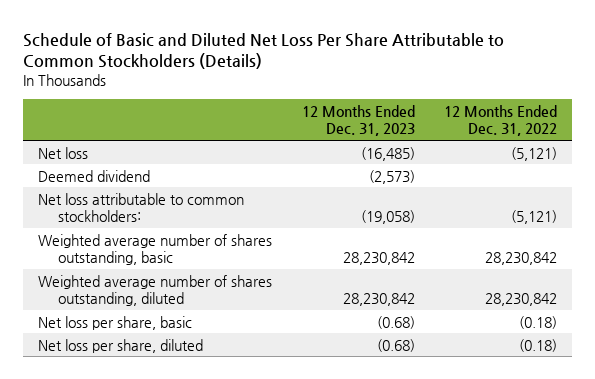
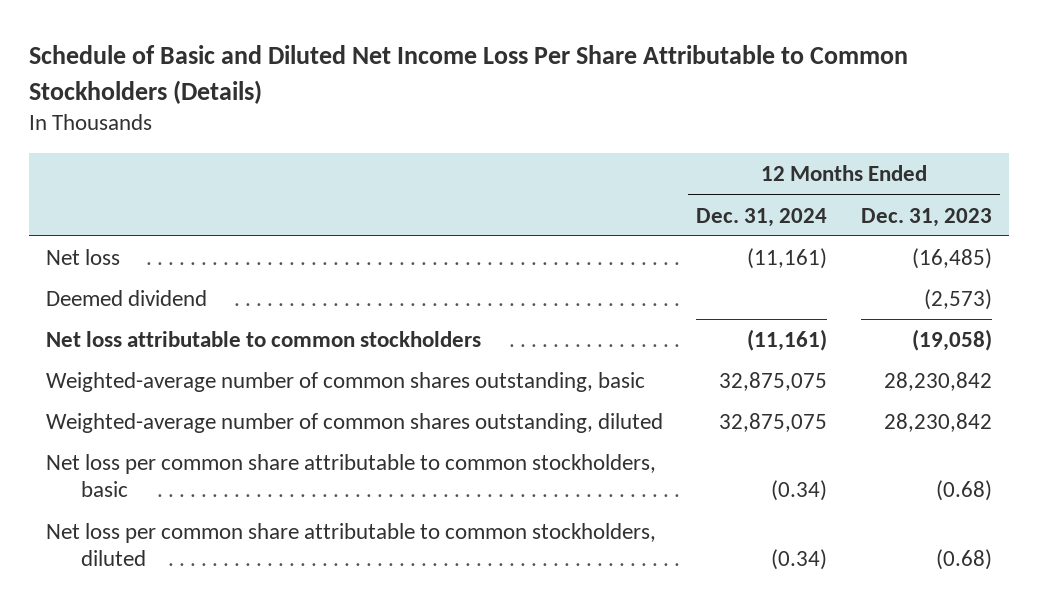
[23,32,505,70] Schedule of Basic and Diluted Net Loss Per Share Attributable to Common Stockholders (Details) -> [29,45,909,104] Schedule of Basic and Diluted Net Income Loss Per Share Attributable to Common Stockholders (Details)
[444,104,558,137] 12 Months Ended Dec. 31, 2022 -> none
none -> [696,207,828,227] Dec. 31, 2024
[37,192,244,223] Net loss attributable to common stockholders: -> [45,331,481,348] Net loss attributable to common stockholders
[37,233,272,266] Weighted average number of shares outstanding, basic -> [45,372,645,393] Weighted-average number of common shares outstanding, basic
[37,274,272,307] Weighted average number of shares outstanding, diluted -> [45,413,663,434] Weighted-average number of common shares outstanding, diluted
[37,315,192,330] Net loss per share, basic -> [45,454,656,498] Net loss per common share attributable to common stockholders, basic
[37,338,203,353] Net loss per share, diluted -> [45,523,656,567] Net loss per common share attributable to common stockholders, diluted

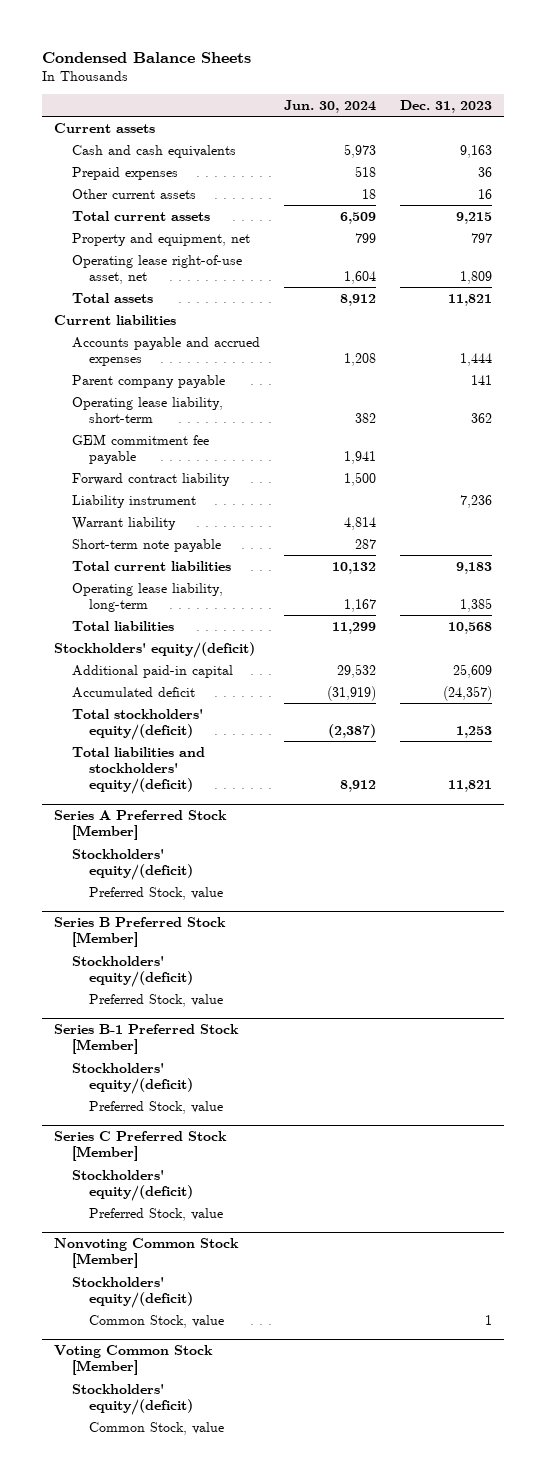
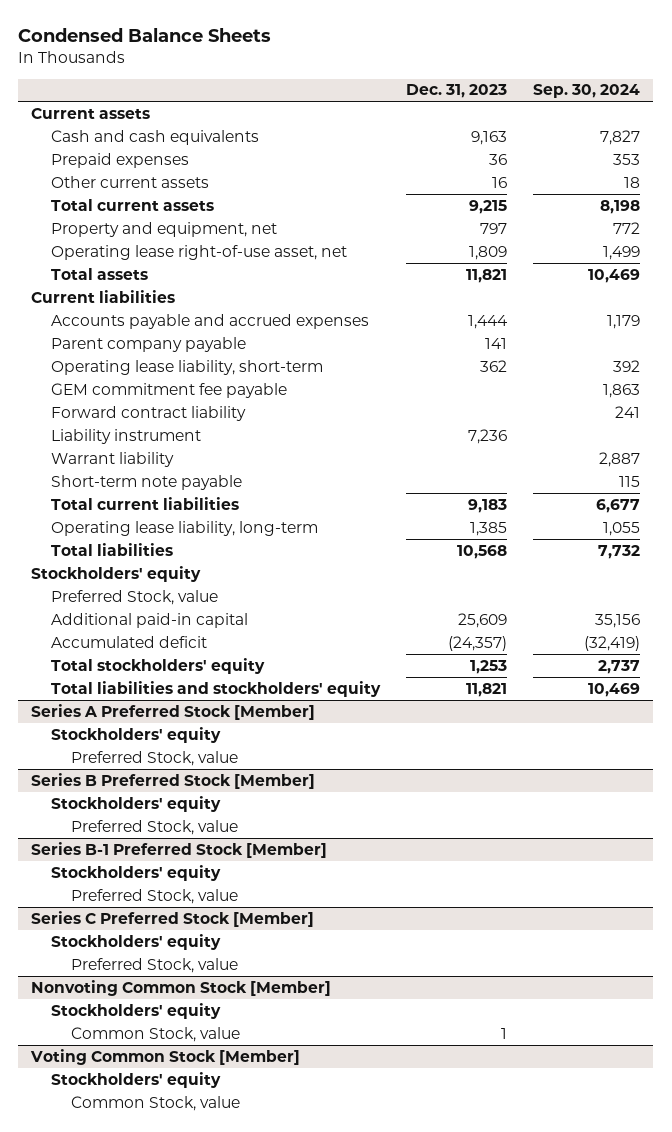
[283,99,376,113] Jun. 30, 2024 -> none
none -> [533,84,641,99] Sep. 30, 2024
[53,641,255,658] Stockholders' equity/(deficit) -> [31,565,202,582] Stockholders' equity
none -> [51,589,219,605] Preferred Stock, value
[71,708,203,740] Total stockholders' equity/(deficit) -> [51,657,266,674] Total stockholders' equity
[71,746,205,795] Total liabilities and stockholders' equity/(deficit) -> [51,680,382,697] Total liabilities and stockholders' equity
[71,848,194,880] Stockholders' equity/(deficit) -> [51,726,222,743] Stockholders' equity
[71,955,194,987] Stockholders' equity/(deficit) -> [51,795,222,812] Stockholders' equity
[71,1062,194,1094] Stockholders' equity/(deficit) -> [51,864,222,881] Stockholders' equity
[71,1169,194,1201] Stockholders' equity/(deficit) -> [51,933,222,950] Stockholders' equity
[71,1276,194,1308] Stockholders' equity/(deficit) -> [51,1002,222,1019] Stockholders' equity
[71,1383,194,1415] Stockholders' equity/(deficit) -> [51,1071,222,1088] Stockholders' equity

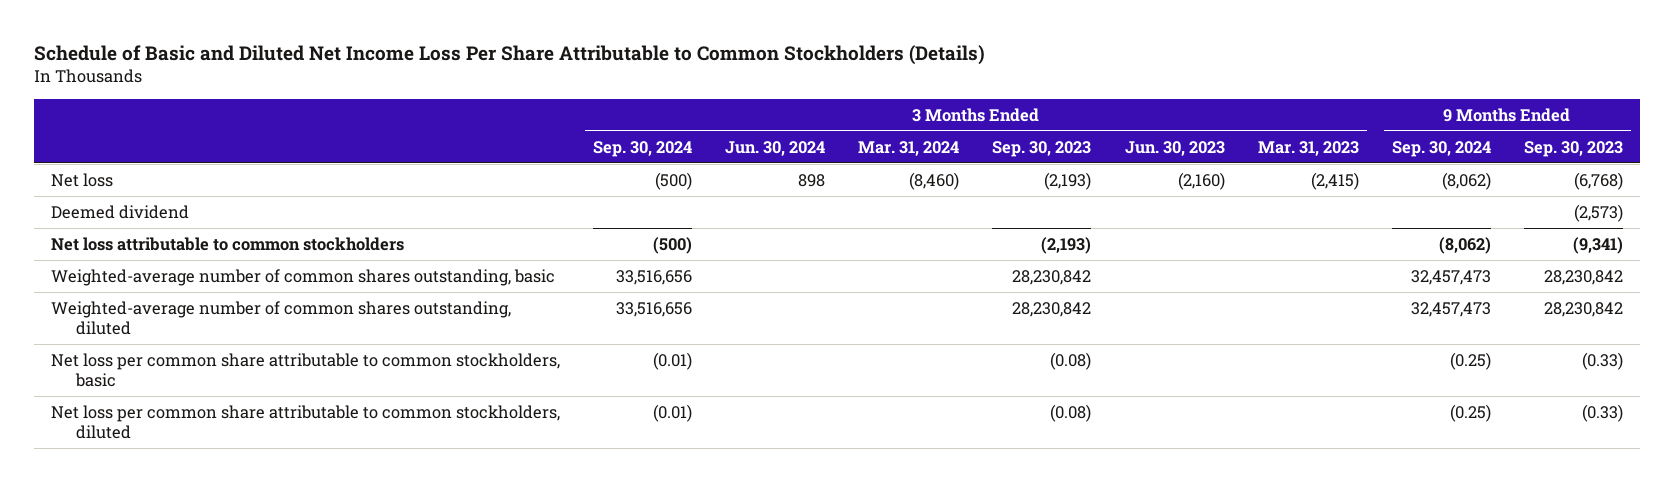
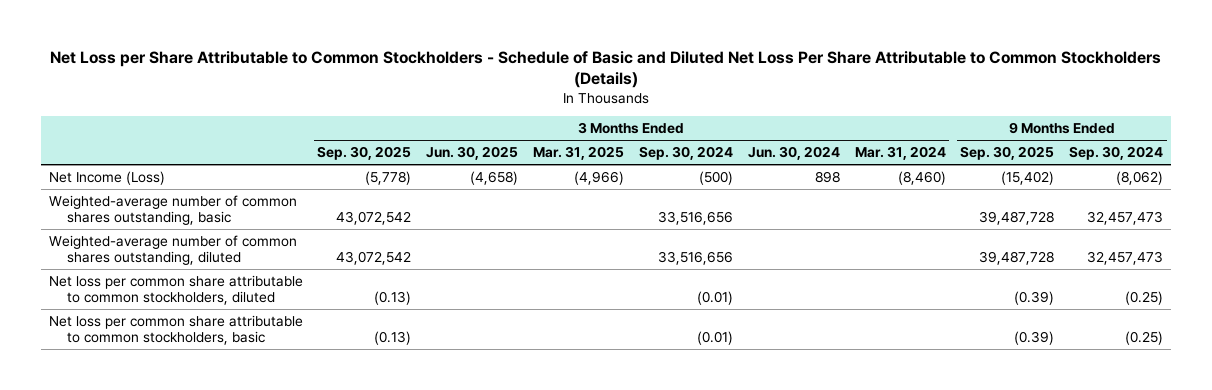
[34,45,986,66] Schedule of Basic and Diluted Net Income Loss Per Share Attributable to Common Stockholders (Details) -> [49,50,1161,88] Net Loss per Share Attributable to Common Stockholders - Schedule of Basic and Diluted Net Loss Per Share Attributable to Common Stockholders (Details)
[992,140,1092,157] Sep. 30, 2023 -> none
[1124,140,1225,156] Jun. 30, 2023 -> none
[1257,140,1359,156] Mar. 31, 2023 -> none
[1523,140,1623,157] Sep. 30, 2023 -> none
none -> [317,146,412,161] Sep. 30, 2025
none -> [426,146,519,161] Jun. 30, 2025
none -> [533,146,625,161] Mar. 31, 2025
none -> [960,146,1055,161] Sep. 30, 2025
[50,204,189,219] Deemed dividend -> none
[50,236,404,251] Net loss attributable to common stockholders -> none
[50,172,113,187] Net loss -> [48,170,165,185] Net Income (Loss)
[50,352,560,388] Net loss per common share attributable to common stockholders, basic -> [48,314,303,346] Net loss per common share attributable to common stockholders, basic

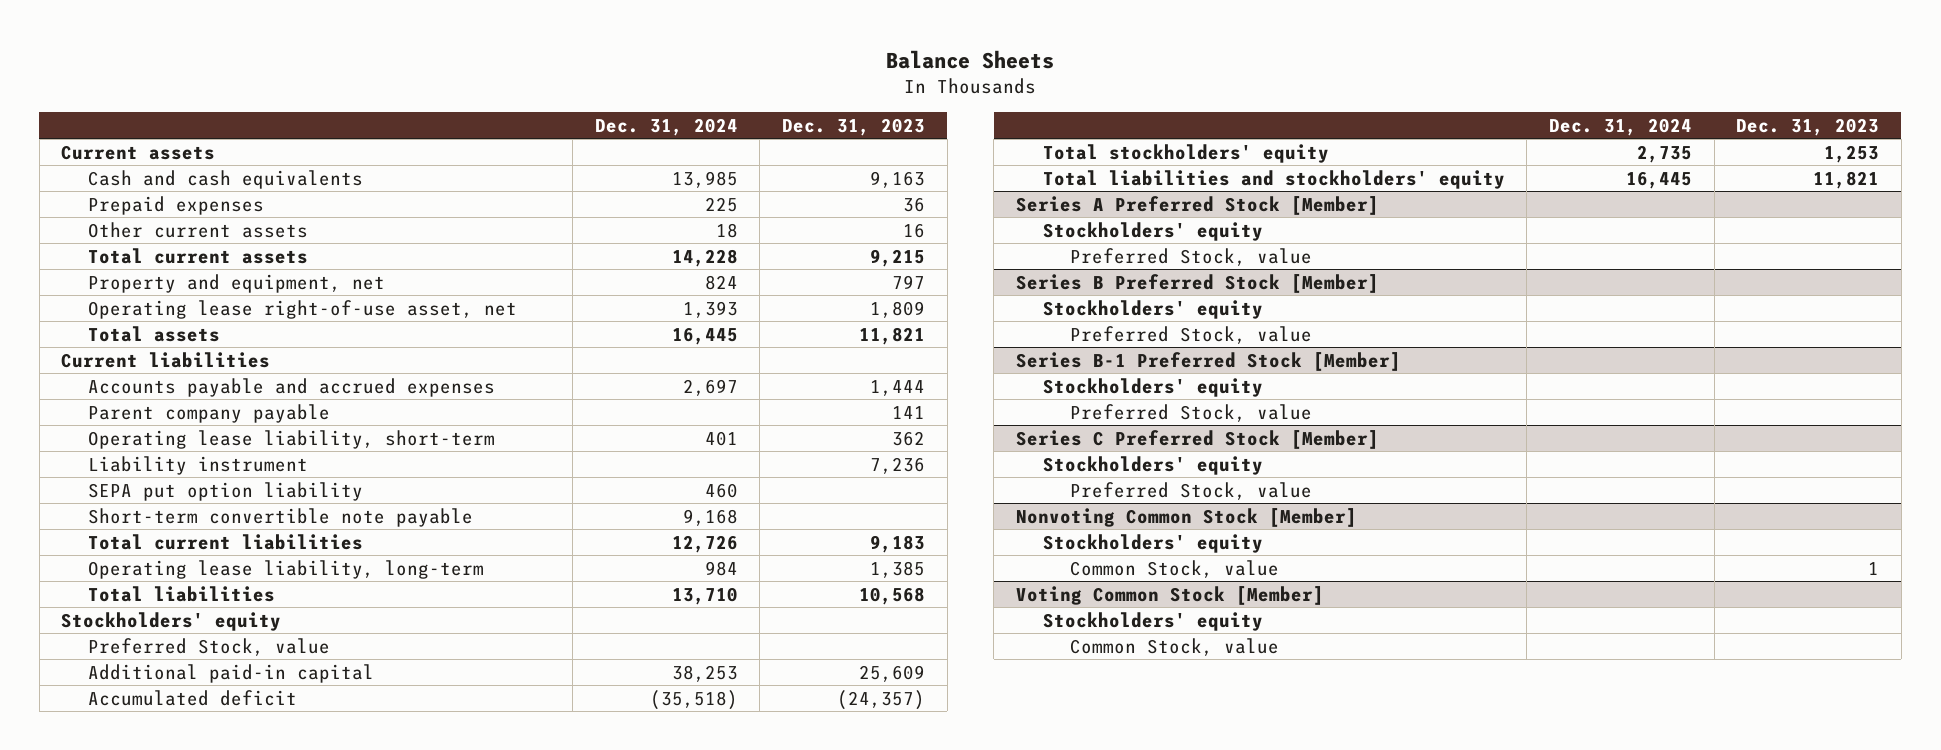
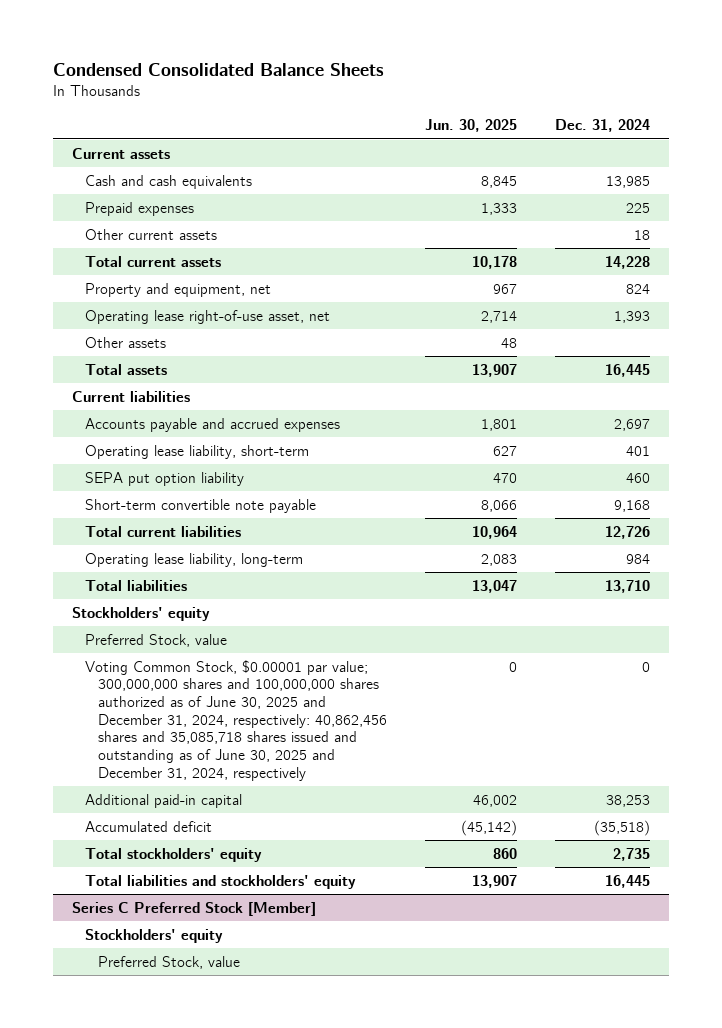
[886,50,1055,70] Balance Sheets -> [52,63,384,77] Condensed Consolidated Balance Sheets
[781,117,925,136] Dec. 31, 2023 -> none
none -> [424,119,517,133] Jun. 30, 2025
none -> [84,336,166,348] Other assets
[88,403,331,423] Parent company payable -> none
[88,455,309,475] Liability instrument -> none
none -> [84,659,387,781] Voting Common Stock, $0.00001 par value; 300,000,000 shares and 100,000,000 shares authorized as of June 30, 2025 and December 31, 2024, respectively: 40,862,456 shares and 35,085,718 shares issued and outstanding as of June 30, 2025 and December 31, 2024, respectively
[1015,195,1379,215] Series A Preferred Stock [Member] -> none
[1042,221,1263,241] Stockholders' equity -> none
[1069,247,1312,266] Preferred Stock, value -> none
[1015,273,1379,293] Series B Preferred Stock [Member] -> none
[1042,299,1263,319] Stockholders' equity -> none
[1069,325,1312,344] Preferred Stock, value -> none
[1015,351,1401,371] Series B-1 Preferred Stock [Member] -> none
[1042,377,1263,397] Stockholders' equity -> none
[1069,403,1312,422] Preferred Stock, value -> none
[1015,507,1357,527] Nonvoting Common Stock [Member] -> none
[1042,533,1263,553] Stockholders' equity -> none
[1069,559,1279,578] Common Stock, value -> none
[1015,585,1324,605] Voting Common Stock [Member] -> none
[1042,611,1263,631] Stockholders' equity -> none
[1069,637,1279,656] Common Stock, value -> none

